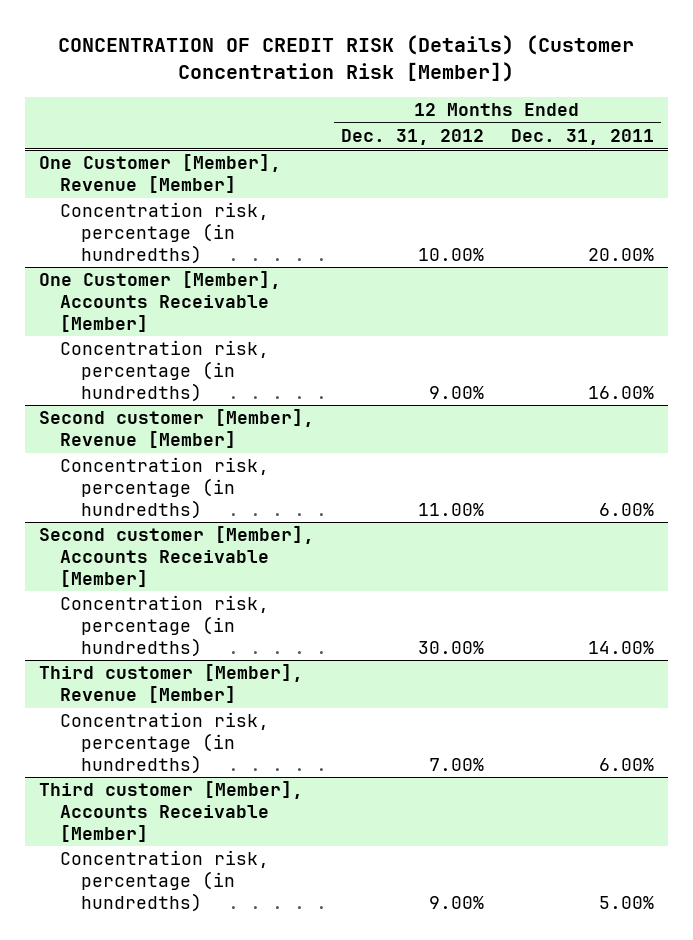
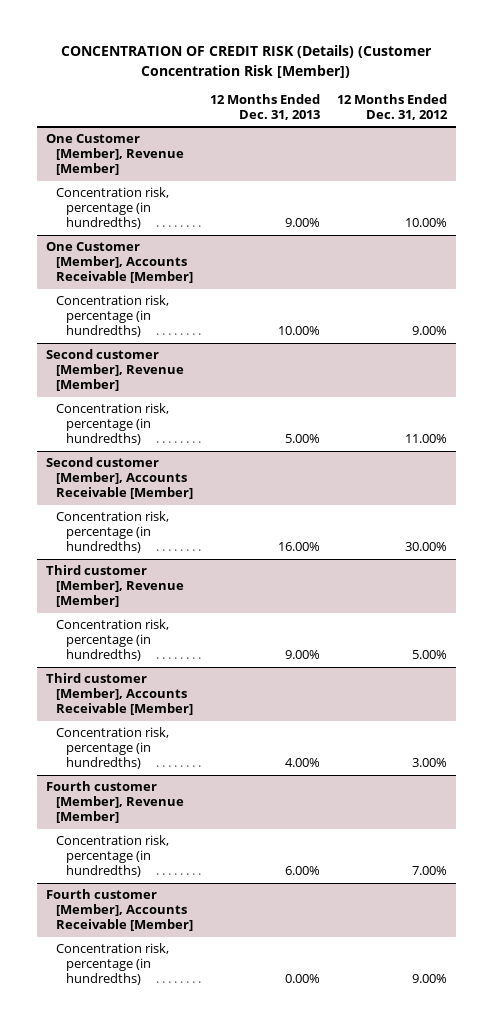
[511,129,655,146] Dec. 31, 2011 -> none
none -> [210,93,321,121] 12 Months Ended Dec. 31, 2013
[428,757,484,771] 7.00% -> [412,650,448,660] 5.00%
none -> [55,726,169,770] Concentration risk, percentage (in hundredths)
none -> [45,780,184,824] Fourth customer [Member], Revenue [Member]
none -> [55,834,169,878] Concentration risk, percentage (in hundredths)
none -> [45,888,193,932] Fourth customer [Member], Accounts Receivable [Member]

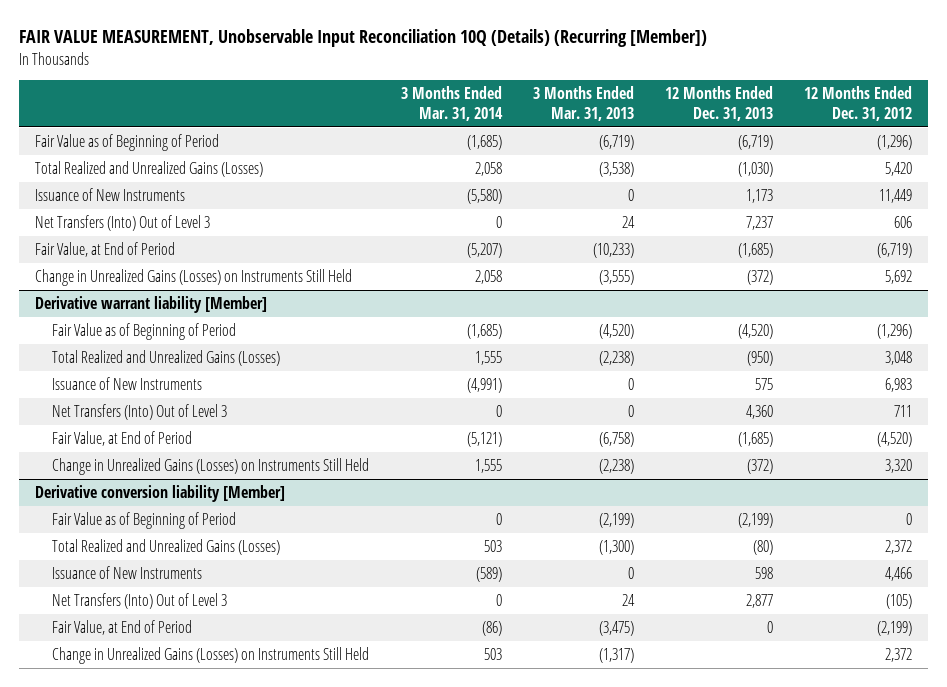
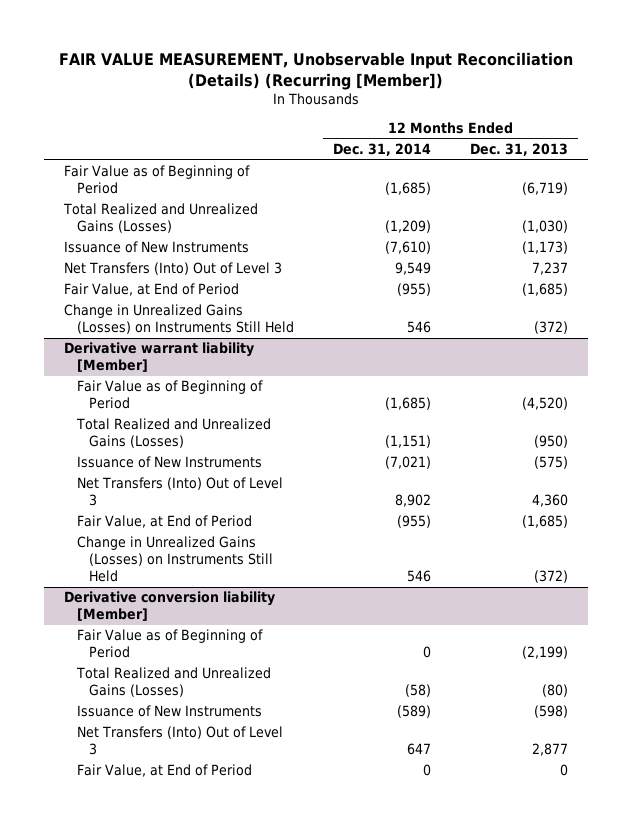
[18,29,707,48] FAIR VALUE MEASUREMENT, Unobservable Input Reconciliation 10Q (Details) (Recurring [Member]) -> [59,52,574,90] FAIR VALUE MEASUREMENT, Unobservable Input Reconciliation (Details) (Recurring [Member])
[400,86,503,122] 3 Months Ended Mar. 31, 2014 -> none
[532,86,634,122] 3 Months Ended Mar. 31, 2013 -> none
[804,86,913,122] 12 Months Ended Dec. 31, 2012 -> none
none -> [333,142,432,156] Dec. 31, 2014
[746,188,774,203] 1,173 -> [522,241,569,255] (1,173)
[755,377,774,390] 575 -> [534,456,569,470] (575)
[755,566,774,579] 598 -> [534,705,569,719] (598)
[52,646,370,664] Change in Unrealized Gains (Losses) on Instruments Still Held -> none

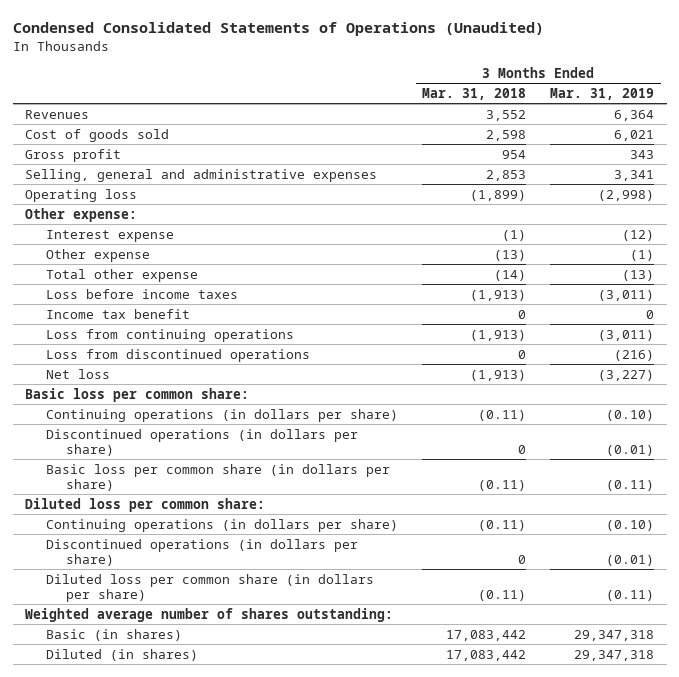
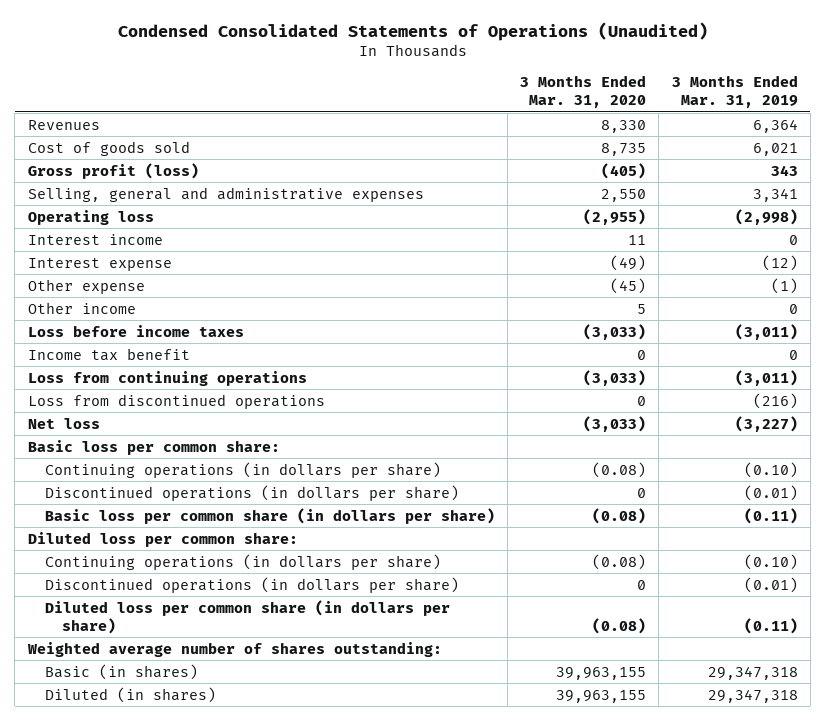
[422,88,527,101] Mar. 31, 2018 -> none
none -> [520,75,647,109] 3 Months Ended Mar. 31, 2020
[24,148,121,162] Gross profit -> [27,162,199,179] Gross profit (loss)
[24,207,137,222] Other expense: -> none
none -> [27,233,163,245] Interest income
[45,268,198,282] Total other expense -> none
none -> [27,301,136,314] Other income

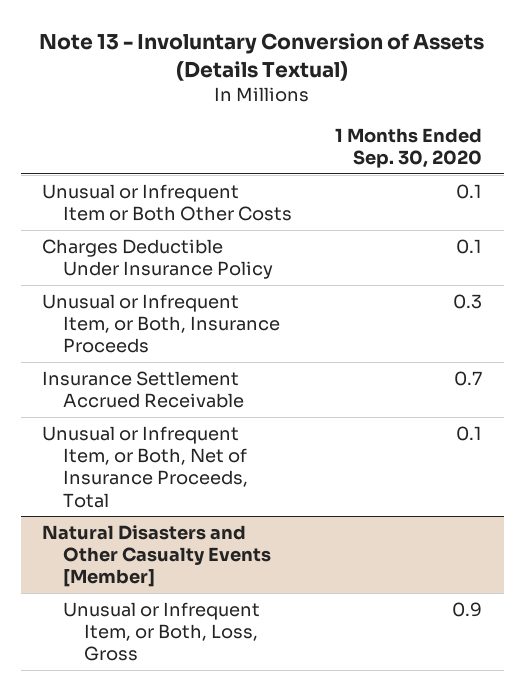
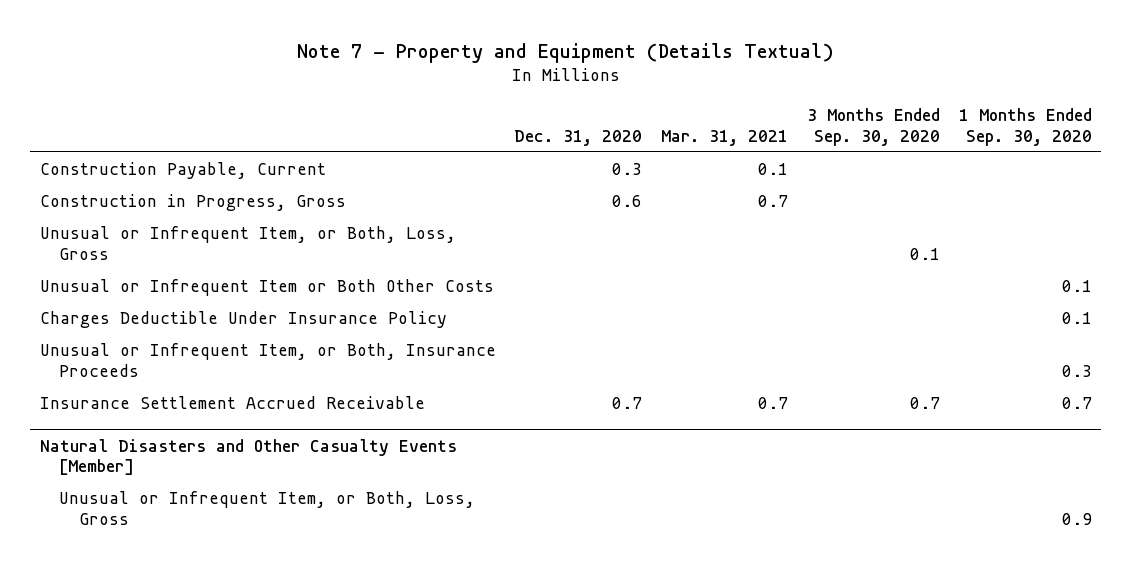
[39,32,485,81] Note 13 - Involuntary Conversion of Assets (Details Textual) -> [296,42,834,63] Note 7 - Property and Equipment (Details Textual)
none -> [514,129,643,146] Dec. 31, 2020
none -> [661,129,789,146] Mar. 31, 2021
none -> [806,107,940,146] 3 Months Ended Sep. 30, 2020
none -> [39,162,326,180] Construction Payable, Current
none -> [39,194,346,212] Construction in Progress, Gross
none -> [39,226,456,260] Unusual or Infrequent Item, or Both, Loss, Gross
[42,425,249,508] Unusual or Infrequent Item, or Both, Net of Insurance Proceeds, Total -> none

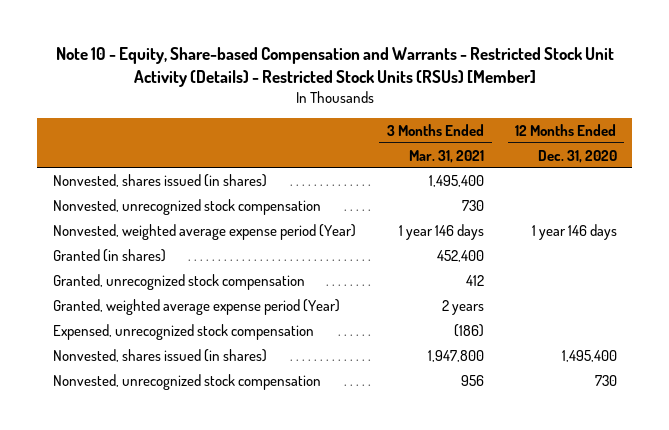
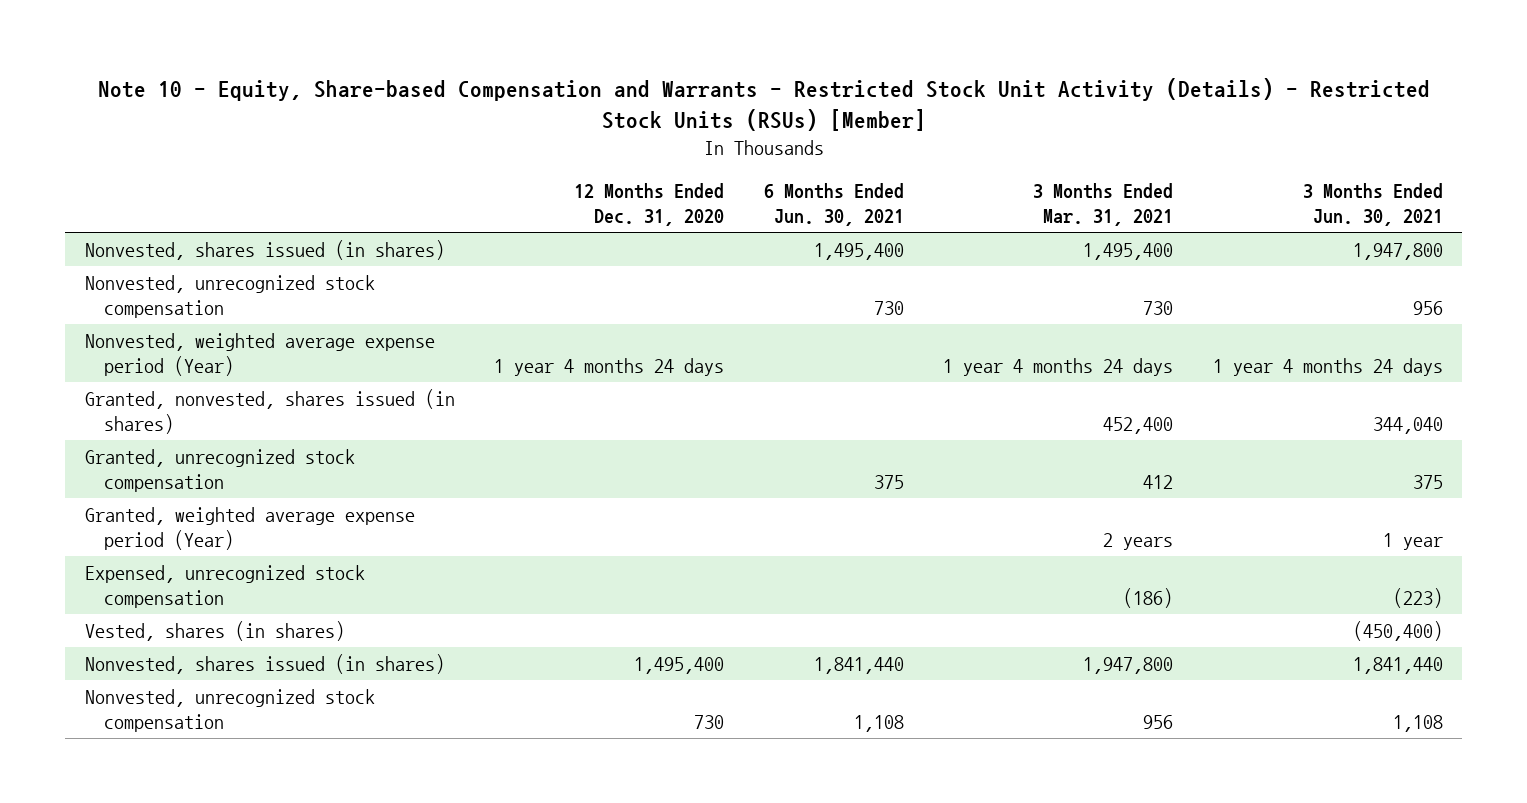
none -> [763,182,904,226] 6 Months Ended Jun. 30, 2021
none -> [1302,182,1443,226] 3 Months Ended Jun. 30, 2021
[399,223,485,240] 1 year 146 days -> [943,358,1174,377] 1 year 4 months 24 days
[531,223,617,240] 1 year 146 days -> [494,358,725,377] 1 year 4 months 24 days
[52,248,166,262] Granted (in shares) -> [84,389,455,435] Granted, nonvested, shares issued (in shares)
none -> [84,621,345,642] Vested, shares (in shares)

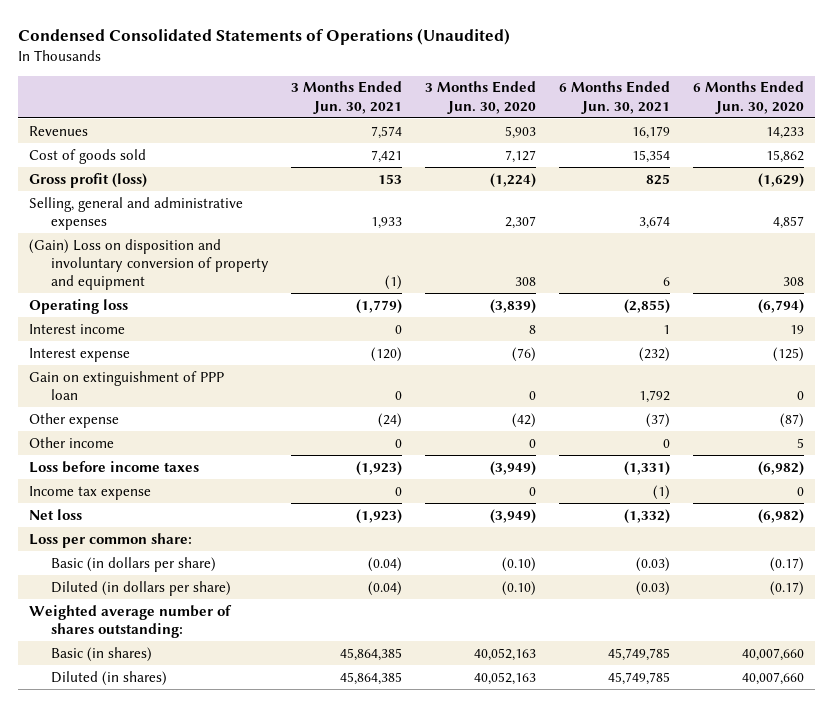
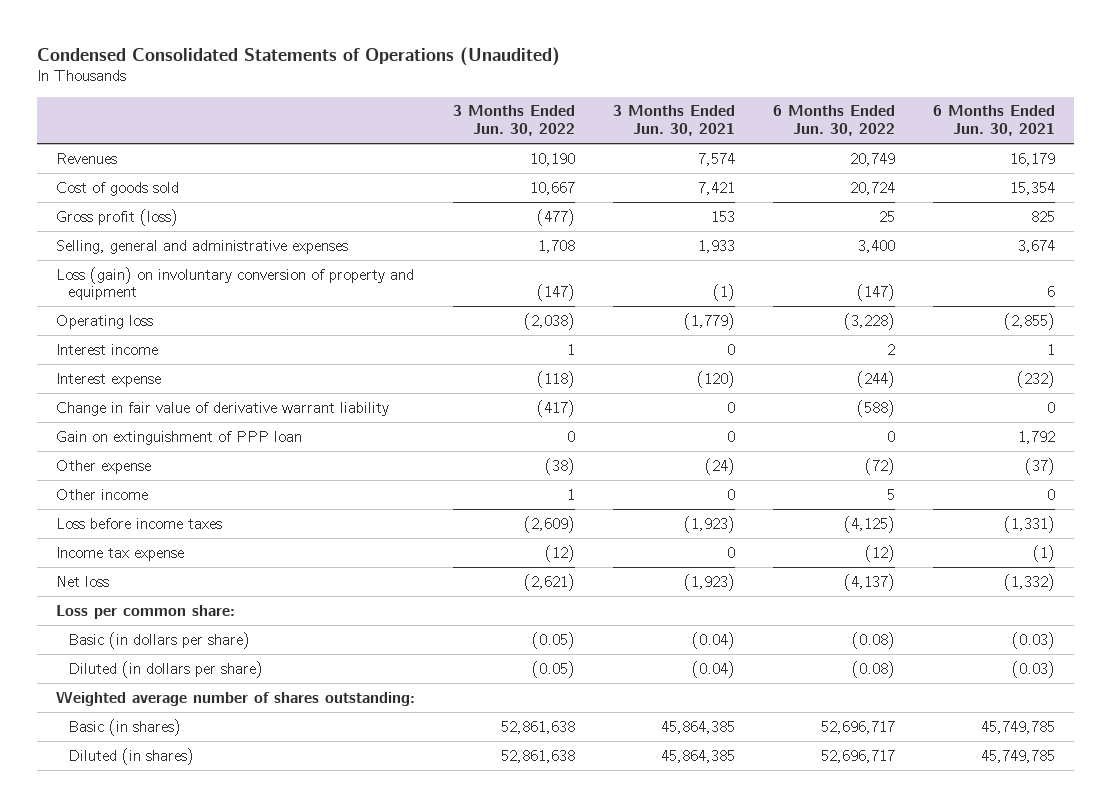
[425,81,537,114] 3 Months Ended Jun. 30, 2020 -> none
[692,81,804,114] 6 Months Ended Jun. 30, 2020 -> none
none -> [452,105,575,137] 3 Months Ended Jun. 30, 2022
none -> [772,105,895,137] 6 Months Ended Jun. 30, 2022
[29,238,269,291] (Gain) Loss on disposition and involuntary conversion of property and equipment -> [55,266,414,301] Loss (gain) on involuntary conversion of property and equipment
none -> [55,401,389,416] Change in fair value of derivative warrant liability

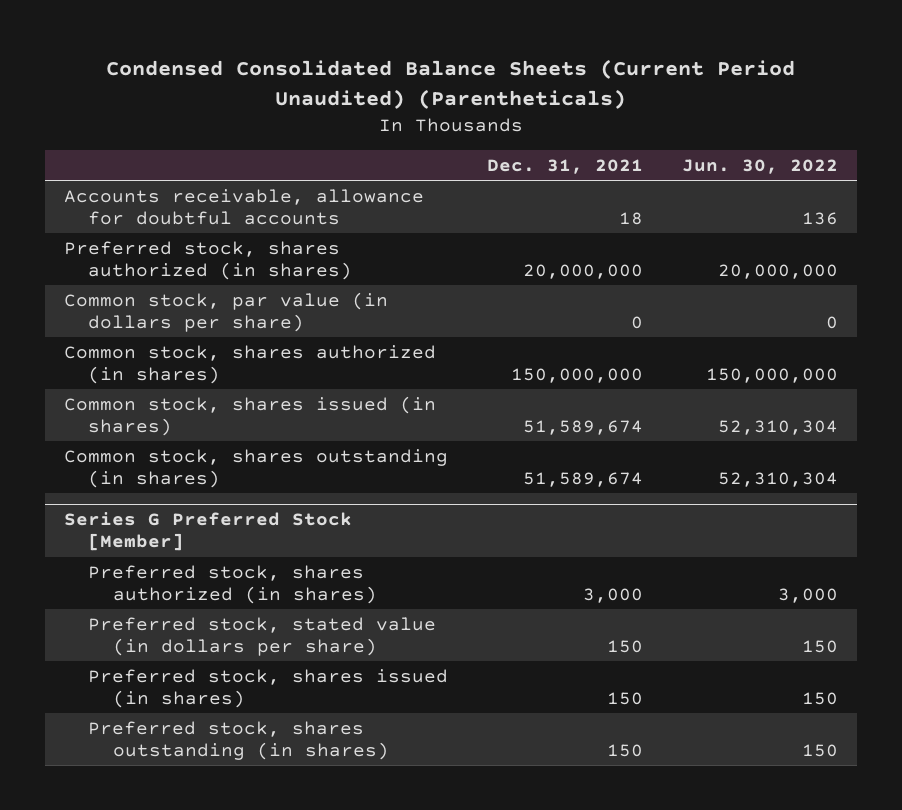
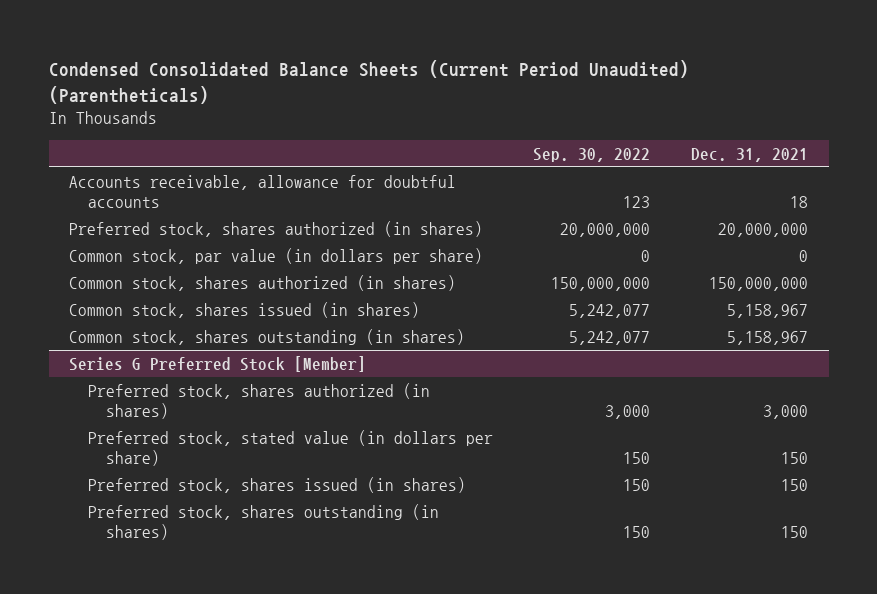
[681,158,838,174] Jun. 30, 2022 -> none
none -> [533,147,651,162] Sep. 30, 2022
[523,420,644,436] 51,589,674 -> [727,303,809,318] 5,158,967
[523,472,644,488] 51,589,674 -> [727,330,809,345] 5,158,967

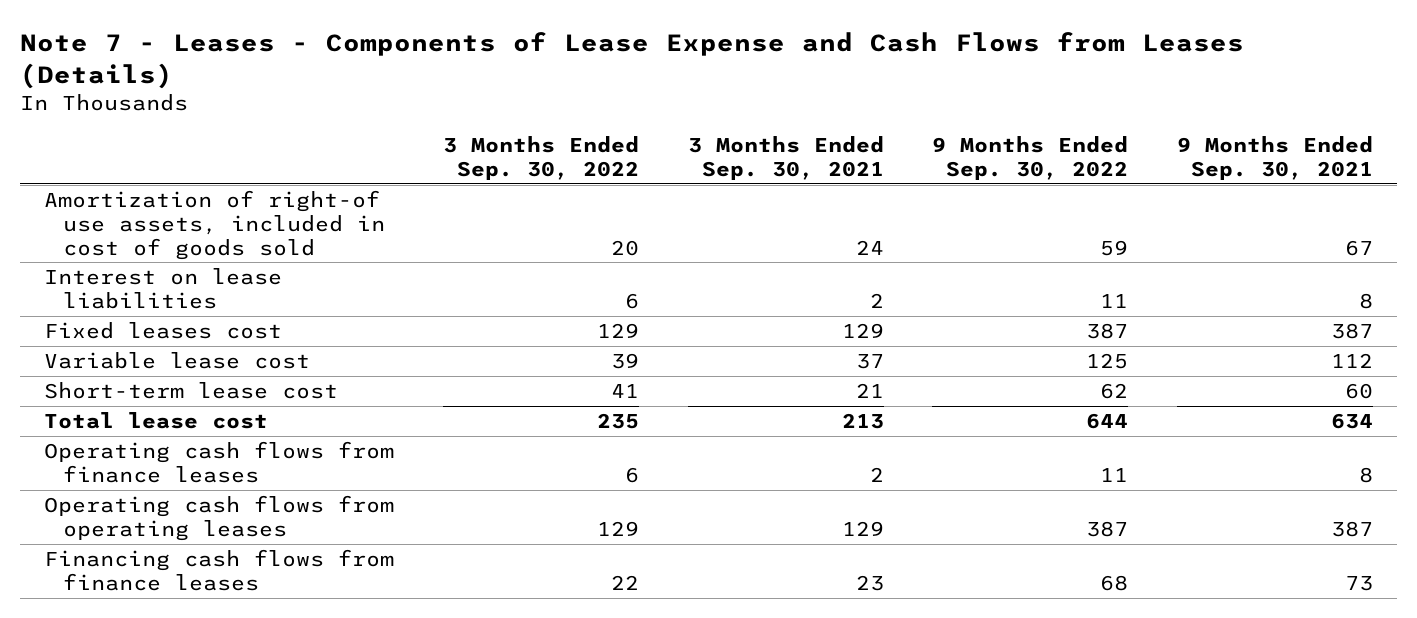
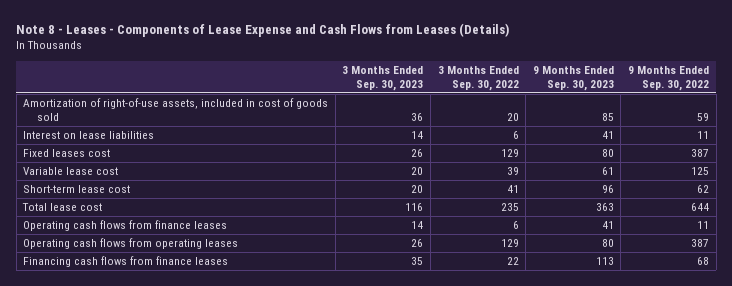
[20,32,1245,89] Note 7 - Leases - Components of Lease Expense and Cash Flows from Leases (Details) -> [16,22,510,37] Note 8 - Leases - Components of Lease Expense and Cash Flows from Leases (Details)
[687,136,884,181] 3 Months Ended Sep. 30, 2021 -> none
[1177,136,1374,181] 9 Months Ended Sep. 30, 2021 -> none
none -> [342,65,424,91] 3 Months Ended Sep. 30, 2023
none -> [532,65,614,91] 9 Months Ended Sep. 30, 2023
[44,189,385,260] Amortization of right-of use assets, included in cost of goods sold -> [23,98,329,121] Amortization of right-of-use assets, included in cost of goods sold

